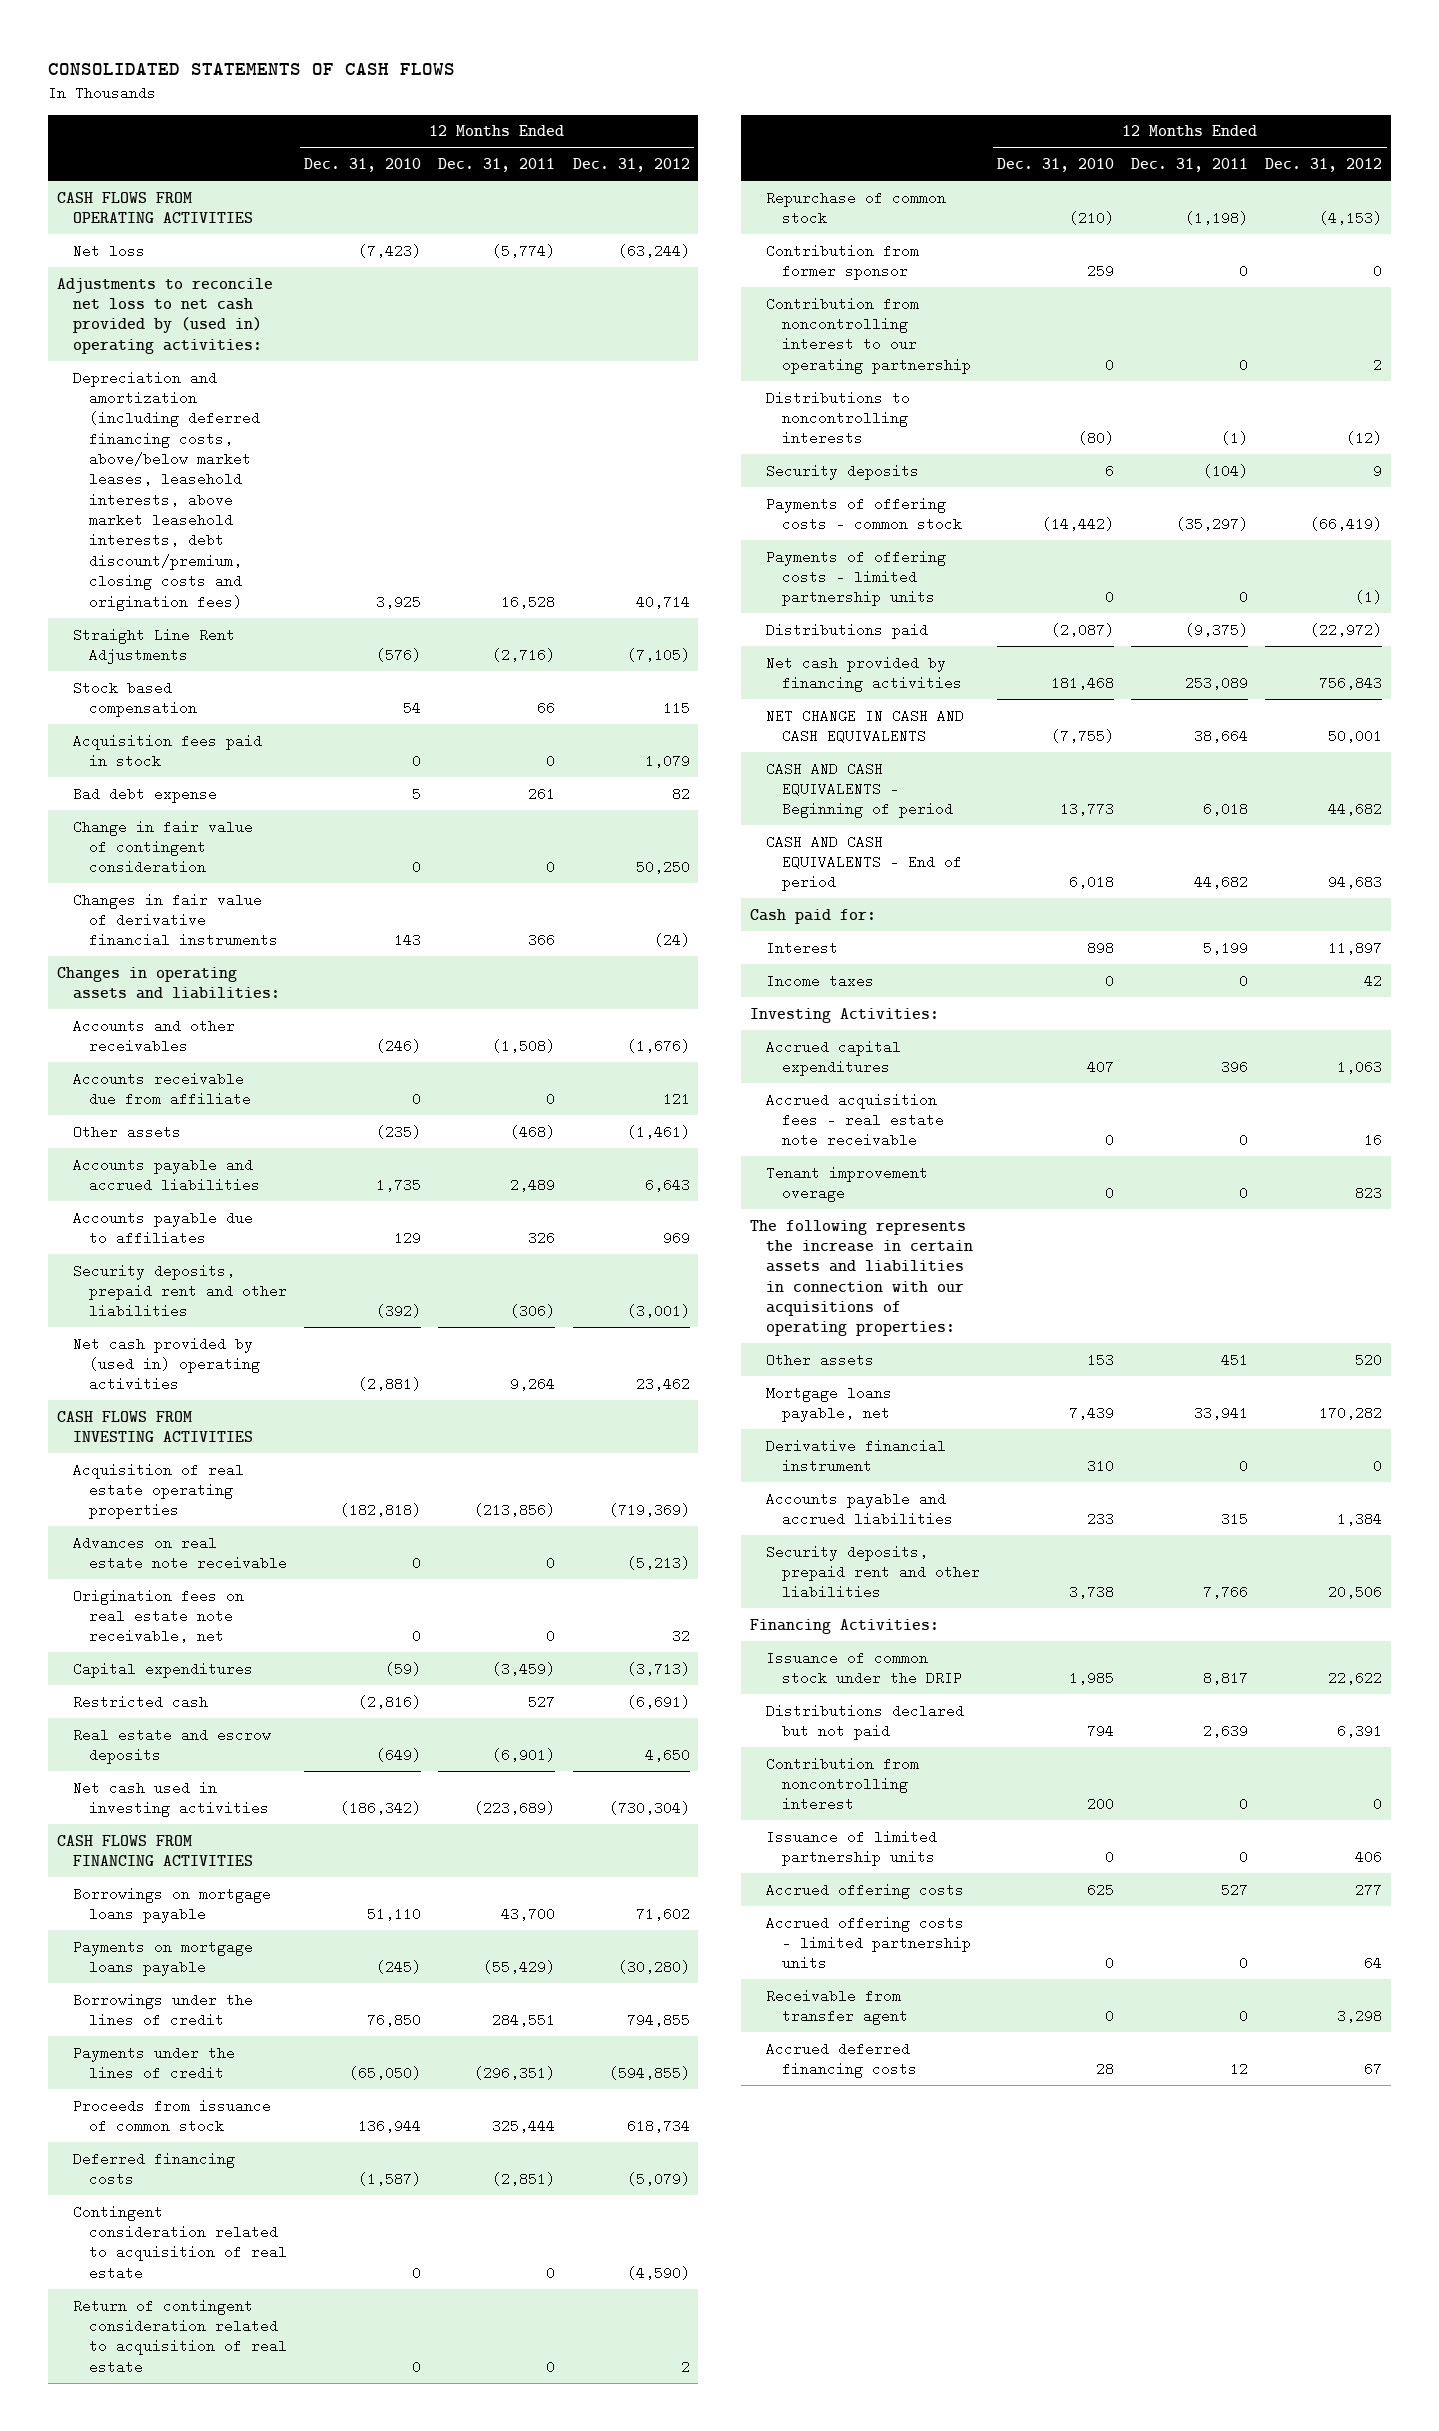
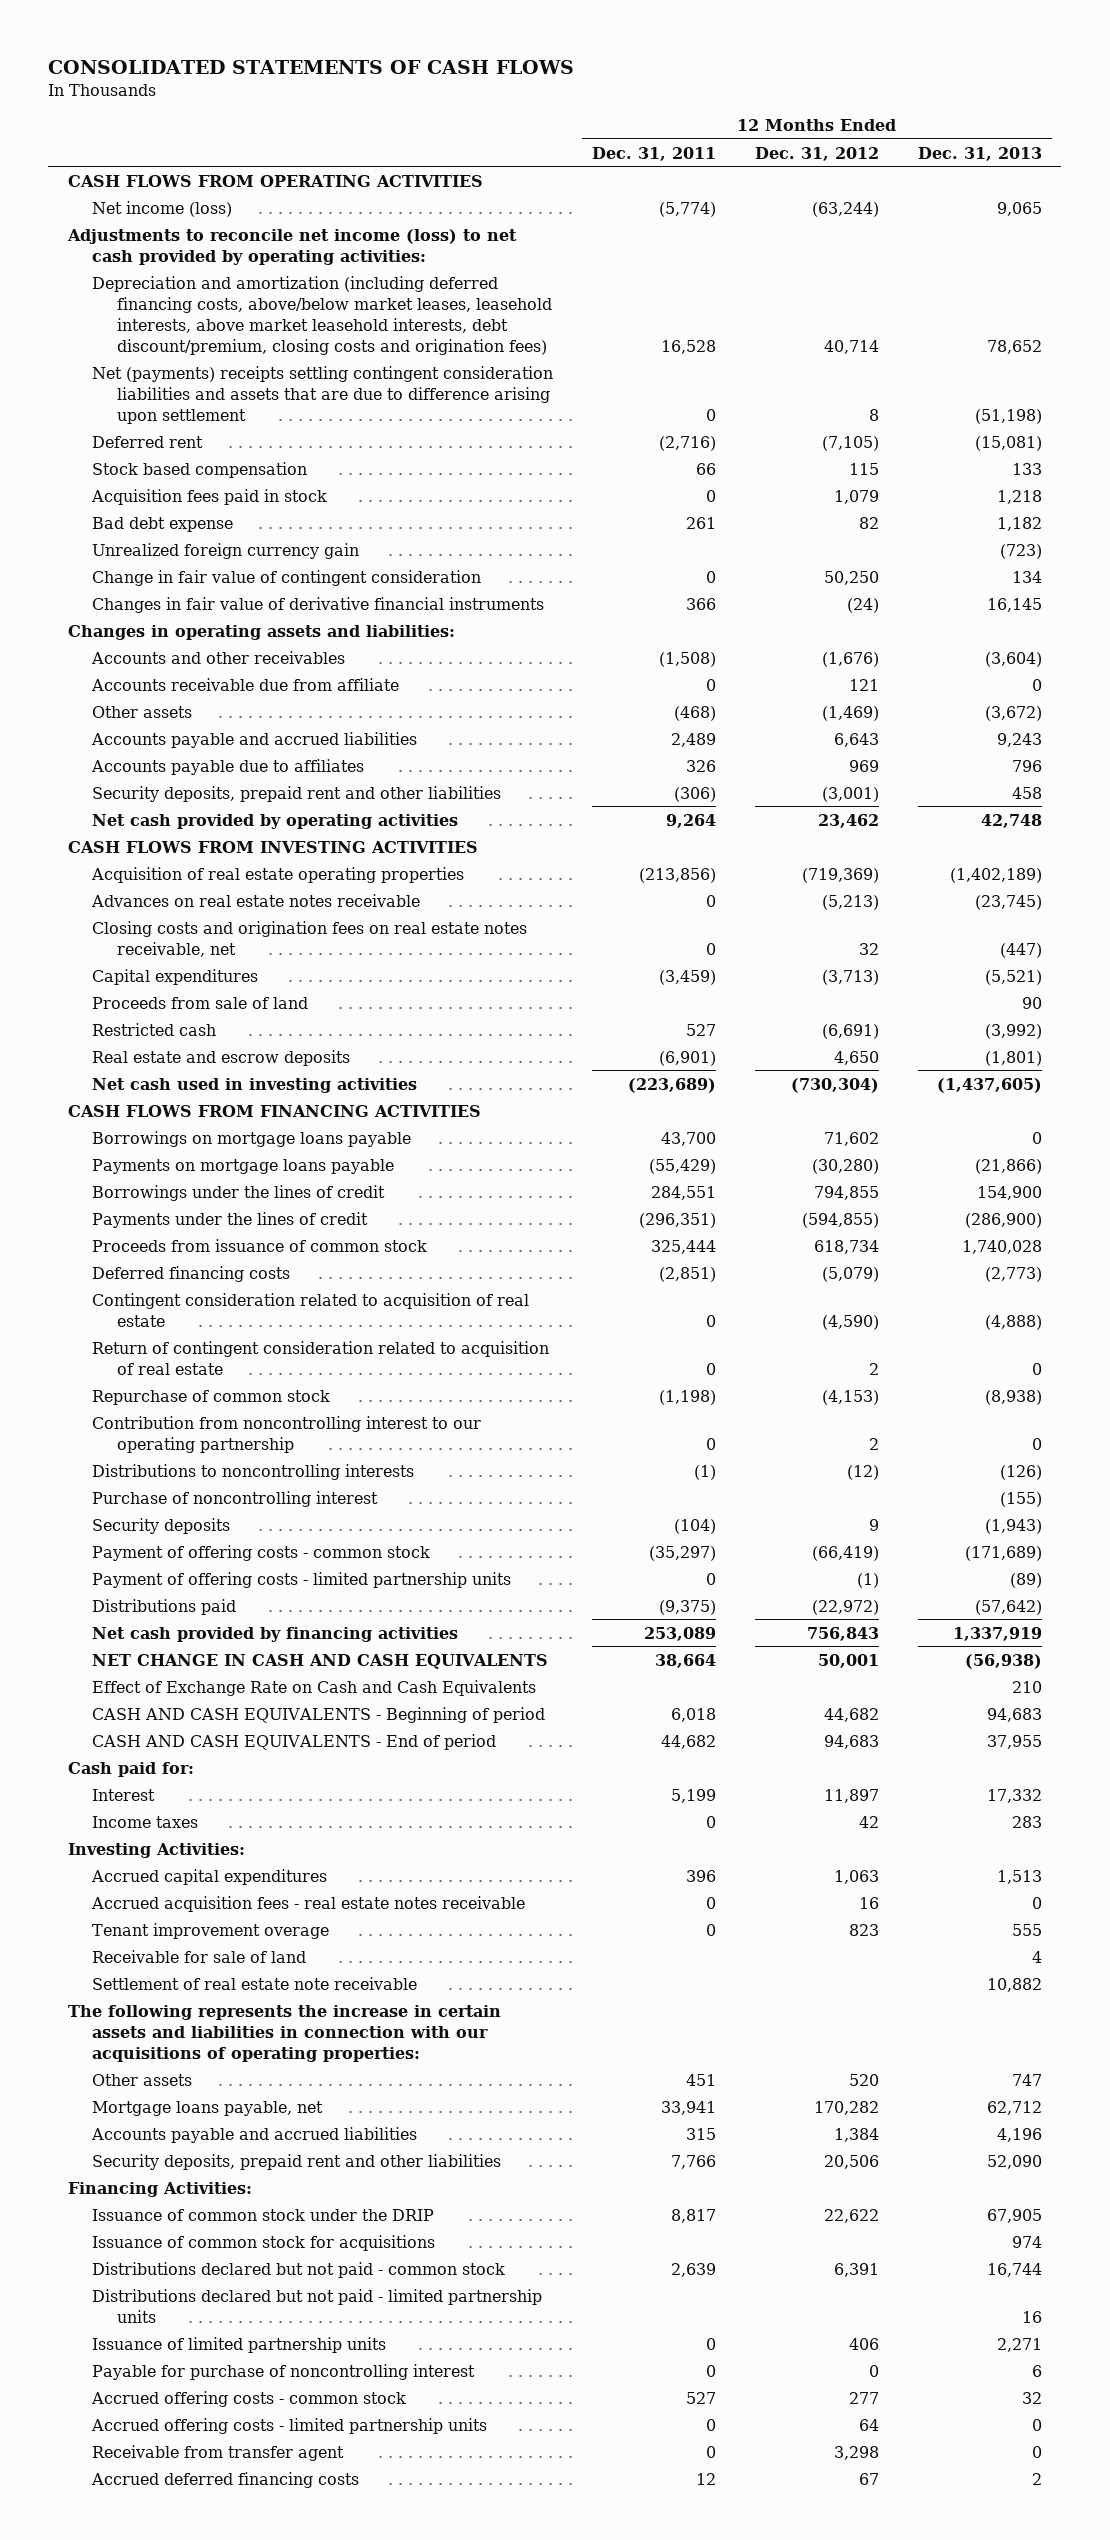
[304,158,422,173] Dec. 31, 2010 -> none
none -> [917,146,1042,161] Dec. 31, 2013
[72,243,145,258] Net loss -> [92,200,233,217] Net income (loss)
[56,277,273,354] Adjustments to reconcile net loss to net cash provided by (used in) operating activities: -> [66,228,517,265] Adjustments to reconcile net income (loss) to net cash provided by operating activities:
none -> [92,365,554,424] Net (payments) receipts settling contingent consideration liabilities and assets that are due to difference arising upon settlement
[72,627,235,664] Straight Line Rent Adjustments -> [92,435,204,448] Deferred rent
none -> [92,542,360,559] Unrealized foreign currency gain
[626,1124,690,1139] (1,461) -> [821,705,879,721] (1,469)
[72,1336,260,1392] Net cash provided by (used in) operating activities -> [92,813,459,829] Net cash provided by operating activities
[72,1535,287,1570] Advances on real estate note receivable -> [91,893,421,907] Advances on real estate notes receivable
[72,1588,244,1644] Origination fees on real estate note receivable, net -> [92,920,528,957] Closing costs and origination fees on real estate notes receivable, net
none -> [92,996,309,1009] Proceeds from sale of land
[765,243,919,280] Contribution from former sponsor -> none
none -> [92,1490,379,1507] Purchase of noncontrolling interest
[765,496,962,531] Payments of offering costs - common stock -> [92,1544,431,1561] Payment of offering costs - common stock
[765,549,946,607] Payments of offering costs - limited partnership units -> [92,1571,512,1588] Payment of offering costs - limited partnership units
none -> [92,1679,537,1696] Effect of Exchange Rate on Cash and Cash Equivalents
[765,1092,944,1148] Accrued acquisition fees - real estate note receivable -> [91,1895,526,1912] Accrued acquisition fees - real estate notes receivable
none -> [92,1949,307,1963] Receivable for sale of land
none -> [92,1976,418,1990] Settlement of real estate note receivable
[765,1438,946,1473] Derivative financial instrument -> none
[765,1756,919,1812] Contribution from noncontrolling interest -> none
none -> [92,2234,436,2251] Issuance of common stock for acquisitions
[765,1703,964,1740] Distributions declared but not paid -> [92,2261,506,2278] Distributions declared but not paid - common stock
none -> [92,2288,543,2323] Distributions declared but not paid - limited partnership units
none -> [92,2363,476,2380] Payable for purchase of noncontrolling interest
[765,1882,964,1899] Accrued offering costs -> [91,2390,407,2407] Accrued offering costs - common stock

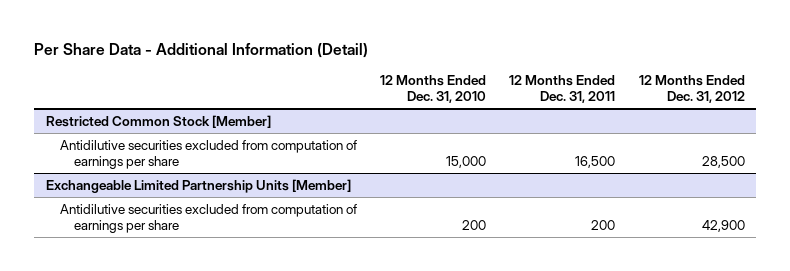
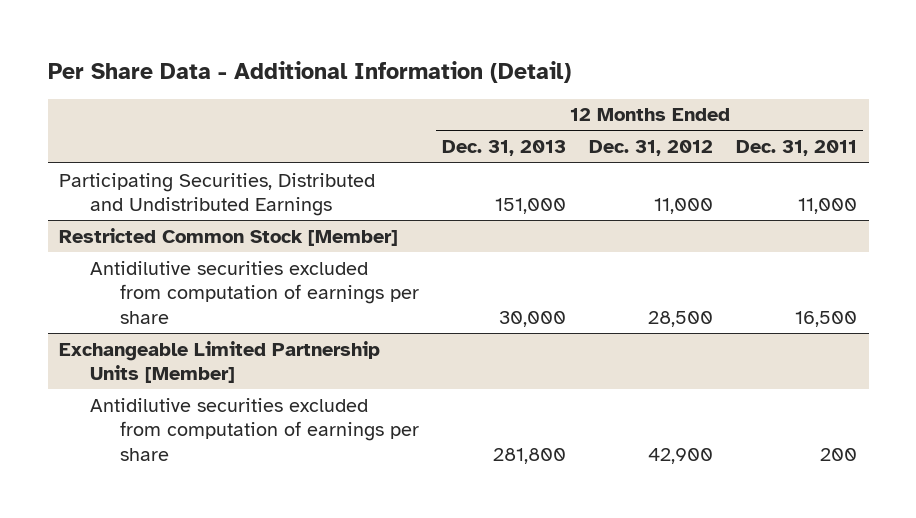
[380,74,487,104] 12 Months Ended Dec. 31, 2010 -> none
none -> [442,140,567,157] Dec. 31, 2013
none -> [59,172,376,217] Participating Securities, Distributed and Undistributed Earnings

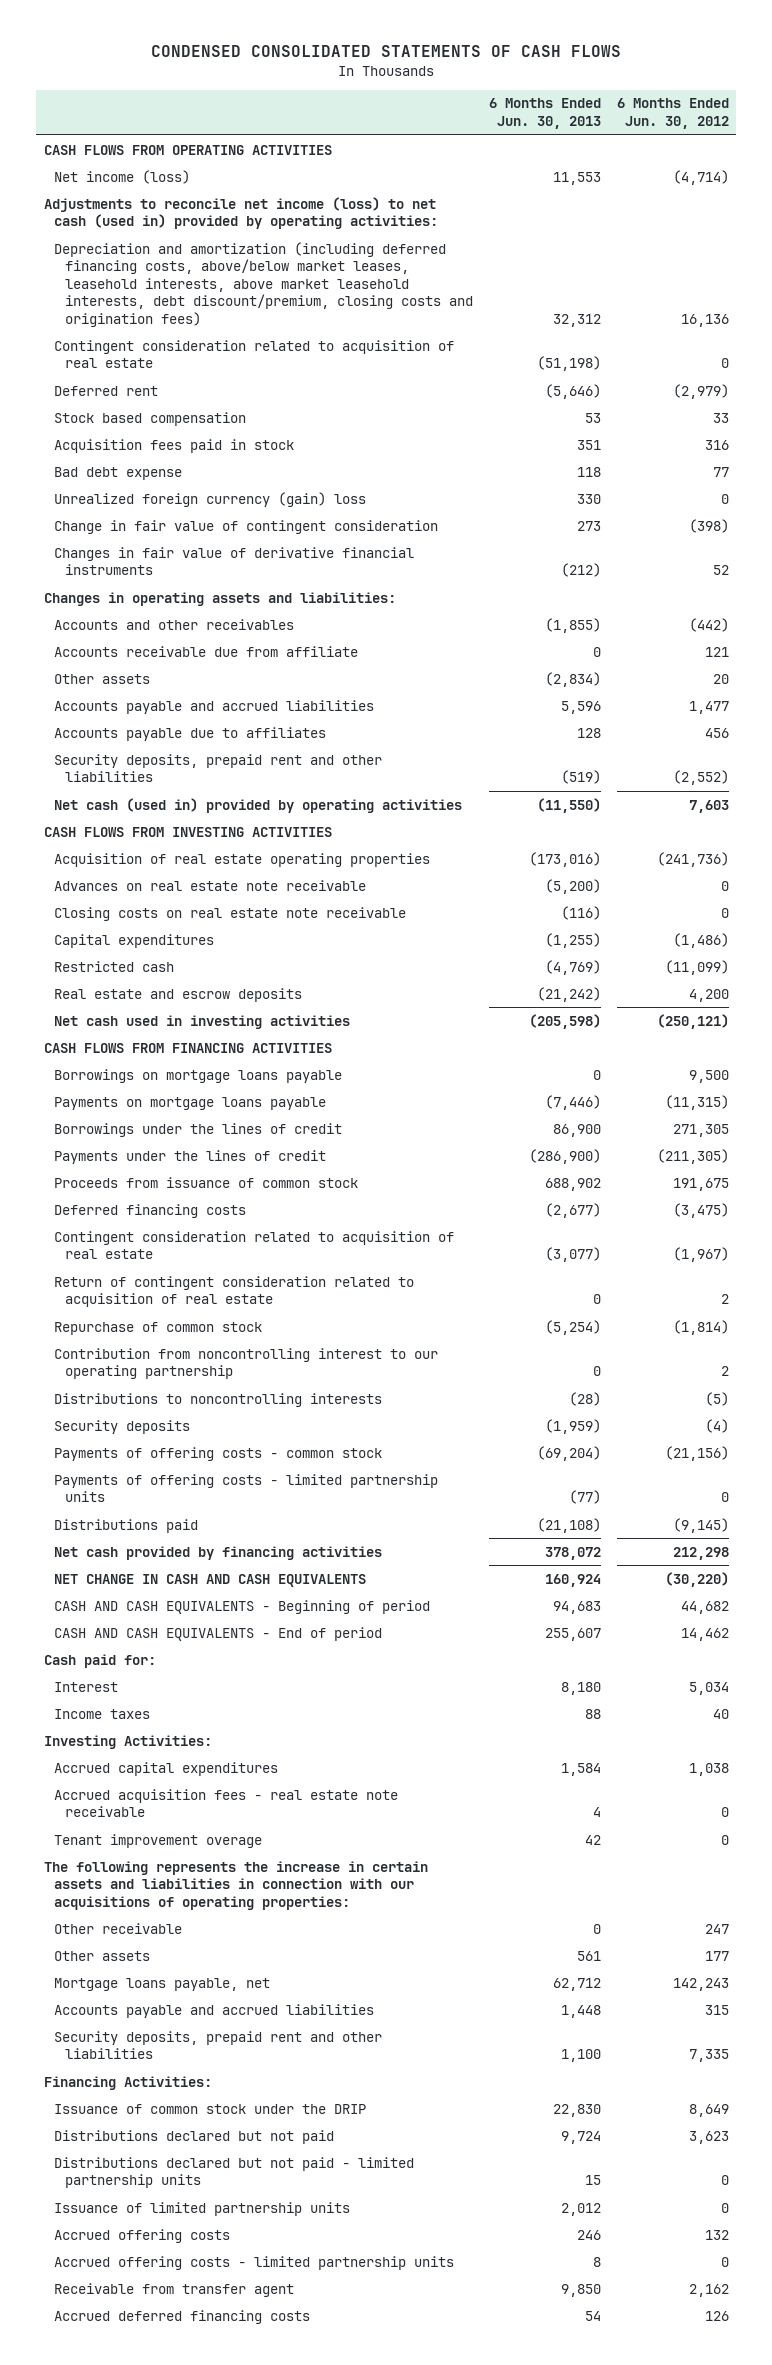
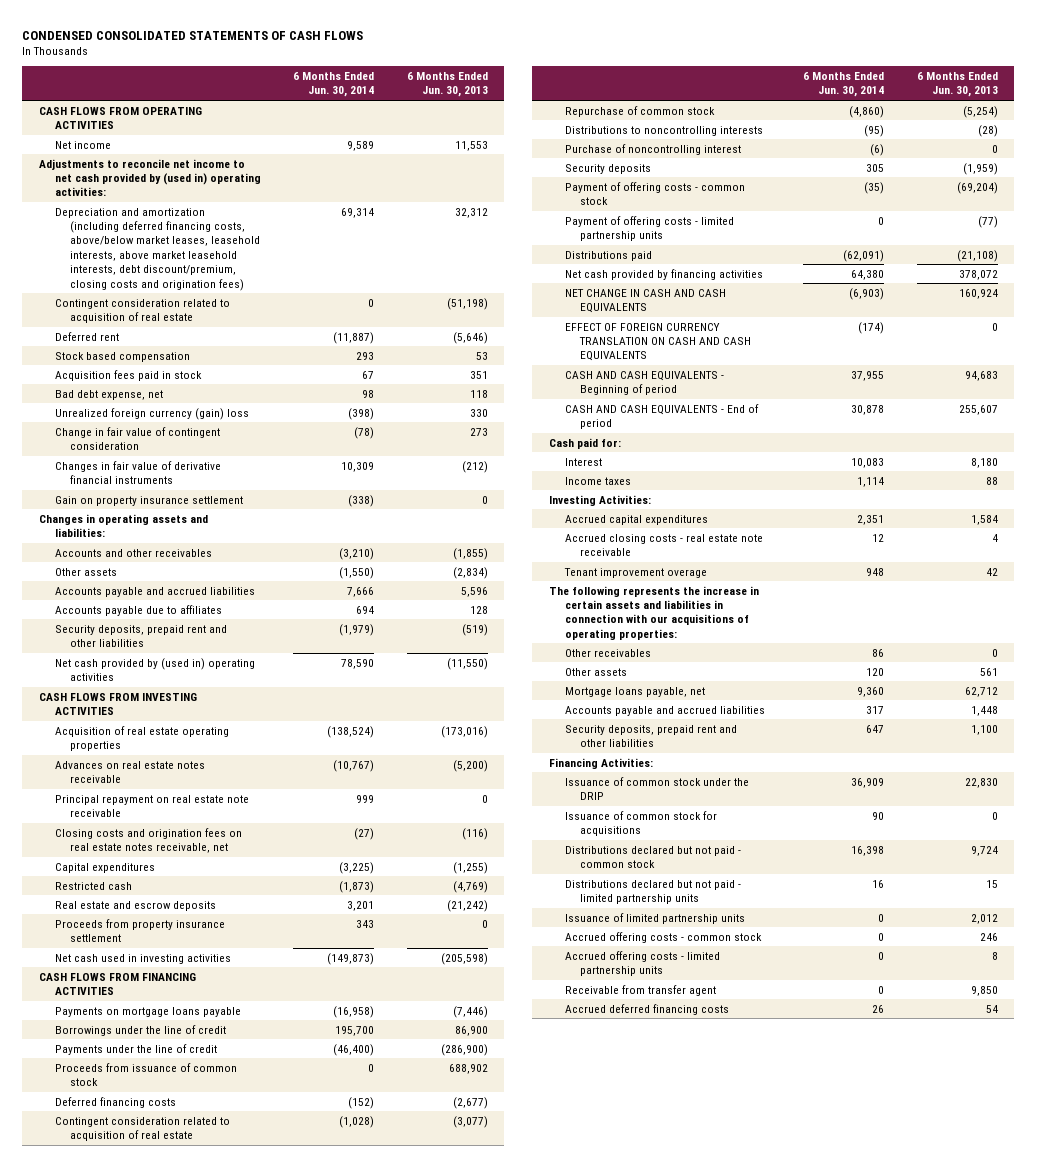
[616,98,729,130] 6 Months Ended Jun. 30, 2012 -> none
none -> [293,72,375,98] 6 Months Ended Jun. 30, 2014
[54,169,191,184] Net income (loss) -> [54,140,111,149] Net income
[43,196,439,230] Adjustments to reconcile net income (loss) to net cash (used in) provided by operating activities: -> [38,158,261,197] Adjustments to reconcile net income to net cash provided by (used in) operating activities:
[54,466,183,480] Bad debt expense -> [54,389,163,400] Bad debt expense, net
none -> [54,495,243,506] Gain on property insurance settlement
[54,645,359,657] Accounts receivable due from affiliate -> none
[54,797,463,813] Net cash (used in) provided by operating activities -> [54,657,255,682] Net cash provided by (used in) operating activities
[54,879,367,891] Advances on real estate note receivable -> [54,760,205,784] Advances on real estate notes receivable
none -> [54,794,249,818] Principal repayment on real estate note receivable
[54,906,407,921] Closing costs on real estate note receivable -> [54,827,242,854] Closing costs and origination fees on real estate notes receivable, net
none -> [54,918,225,943] Proceeds from property insurance settlement
[54,1068,343,1083] Borrowings on mortgage loans payable -> none
[54,1122,343,1137] Borrowings under the lines of credit -> [54,1024,226,1036] Borrowings under the line of credit
[54,1149,327,1164] Payments under the lines of credit -> [54,1043,217,1055] Payments under the line of credit
[54,1275,415,1308] Return of contingent consideration related to acquisition of real estate -> none
[54,1347,439,1380] Contribution from noncontrolling interest to our operating partnership -> none
none -> [564,143,741,155] Purchase of noncontrolling interest
[54,1446,383,1461] Payments of offering costs - common stock -> [564,181,745,206] Payment of offering costs - common stock
[54,1473,439,1503] Payments of offering costs - limited partnership units -> [564,215,734,242] Payment of offering costs - limited partnership units
none -> [564,322,752,362] EFFECT OF FOREIGN CURRENCY TRANSLATION ON CASH AND CASH EQUIVALENTS
[54,1788,399,1818] Accrued acquisition fees - real estate note receivable -> [564,533,763,557] Accrued closing costs - real estate note receivable
[54,1922,183,1934] Other receivable -> [564,648,651,657] Other receivables
none -> [564,810,717,837] Issuance of common stock for acquisitions
[54,2129,335,2144] Distributions declared but not paid -> [564,845,741,869] Distributions declared but not paid - common stock
[54,2228,231,2243] Accrued offering costs -> [564,931,762,943] Accrued offering costs - common stock

